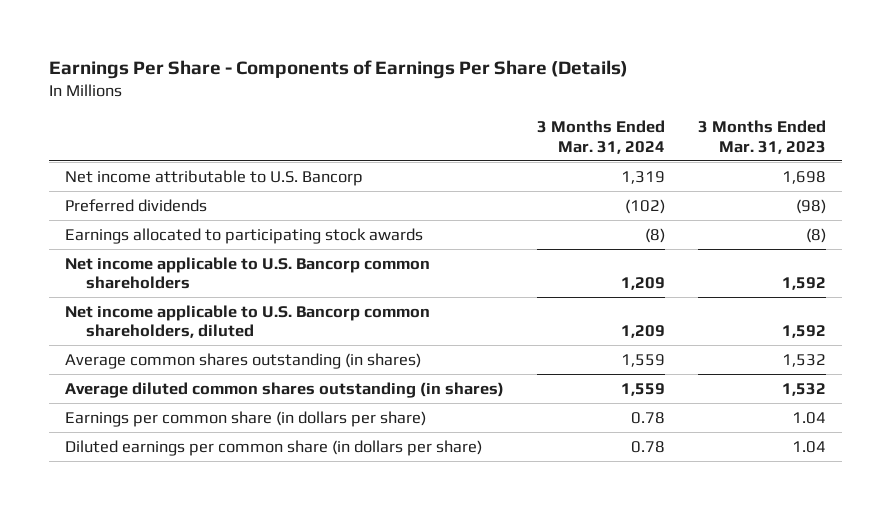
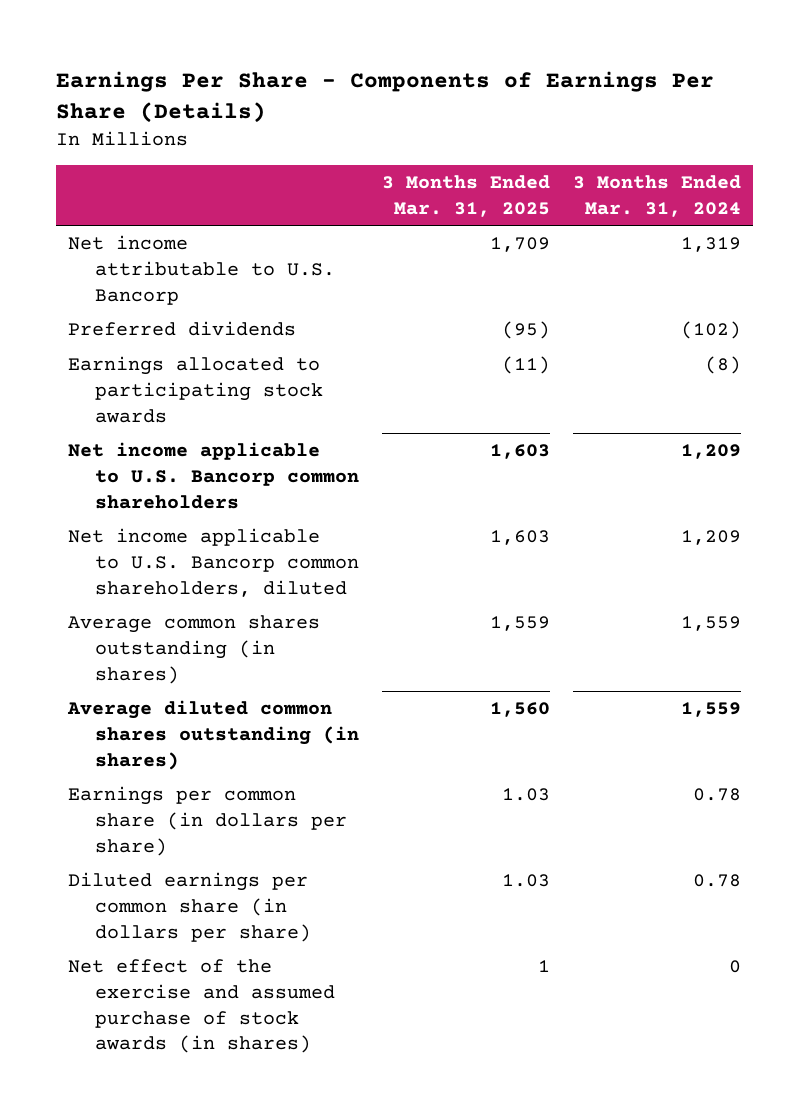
[697,120,826,154] 3 Months Ended Mar. 31, 2023 -> none
none -> [382,175,551,217] 3 Months Ended Mar. 31, 2025
none -> [68,959,336,1054] Net effect of the exercise and assumed purchase of stock awards (in shares)

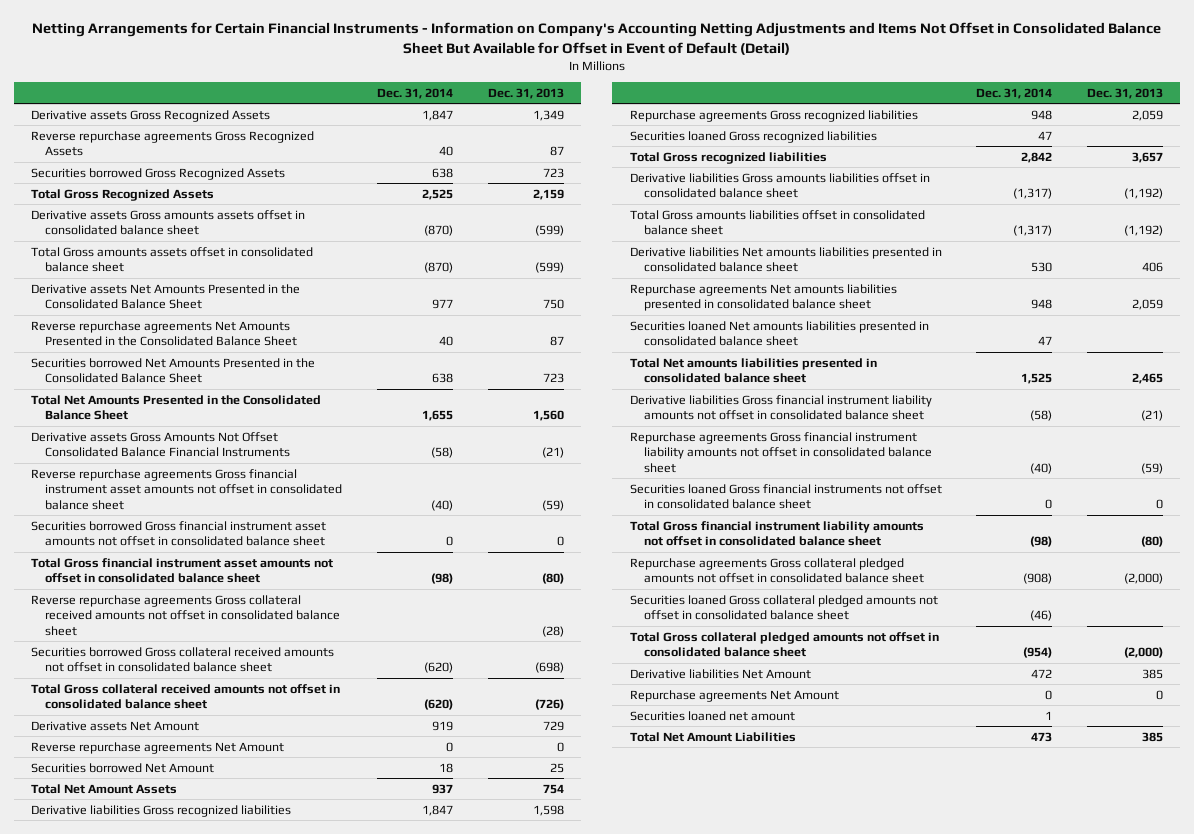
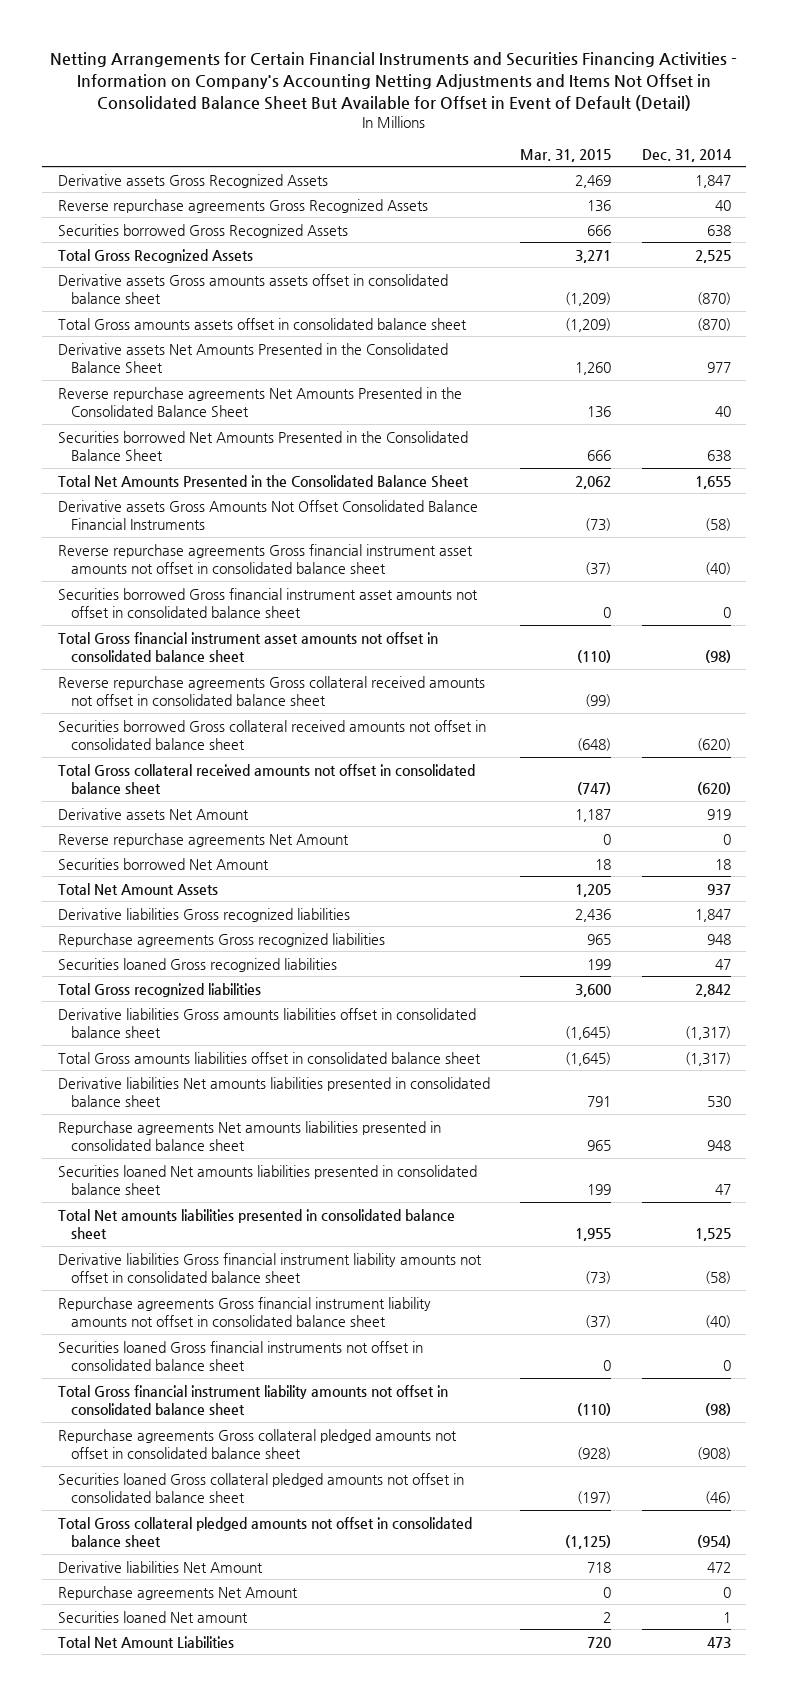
[31,22,1161,55] Netting Arrangements for Certain Financial Instruments - Information on Company's Accounting Netting Adjustments and Items Not Offset in Consolidated Balance Sheet But Available for Offset in Event of Default (Detail) -> [50,52,738,111] Netting Arrangements for Certain Financial Instruments and Securities Financing Activities - Information on Company's Accounting Netting Adjustments and Items Not Offset in Consolidated Balance Sheet But Available for Offset in Event of Default (Detail)
[487,87,564,99] Dec. 31, 2013 -> none
none -> [520,148,612,162] Mar. 31, 2015
[629,710,795,721] Securities loaned net amount -> [57,1610,248,1623] Securities loaned Net amount

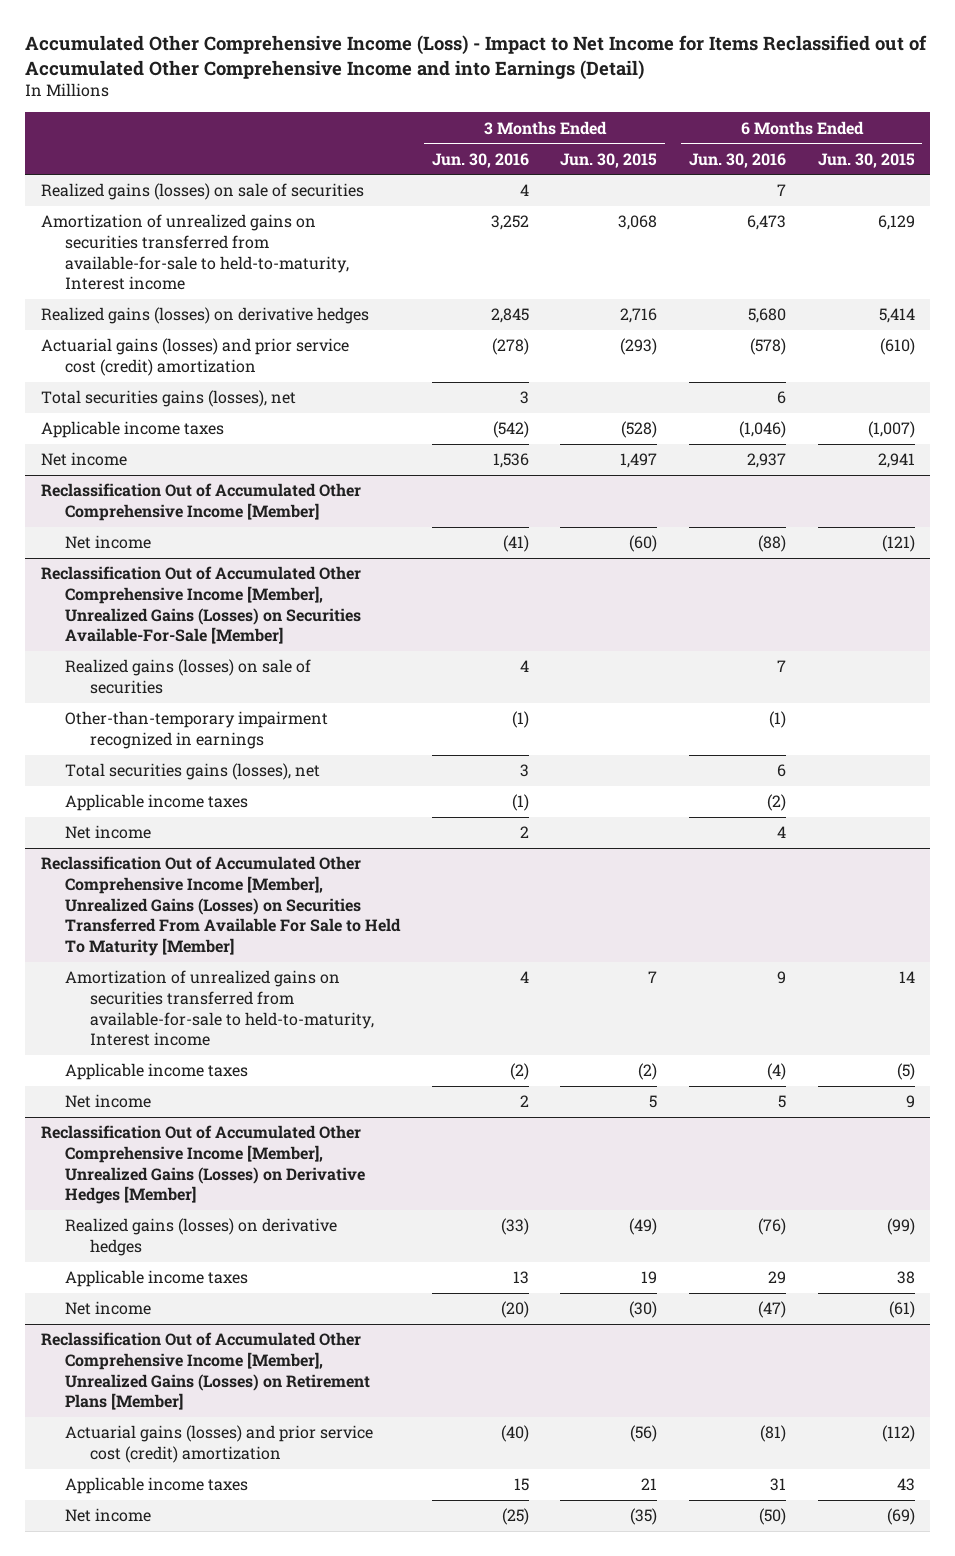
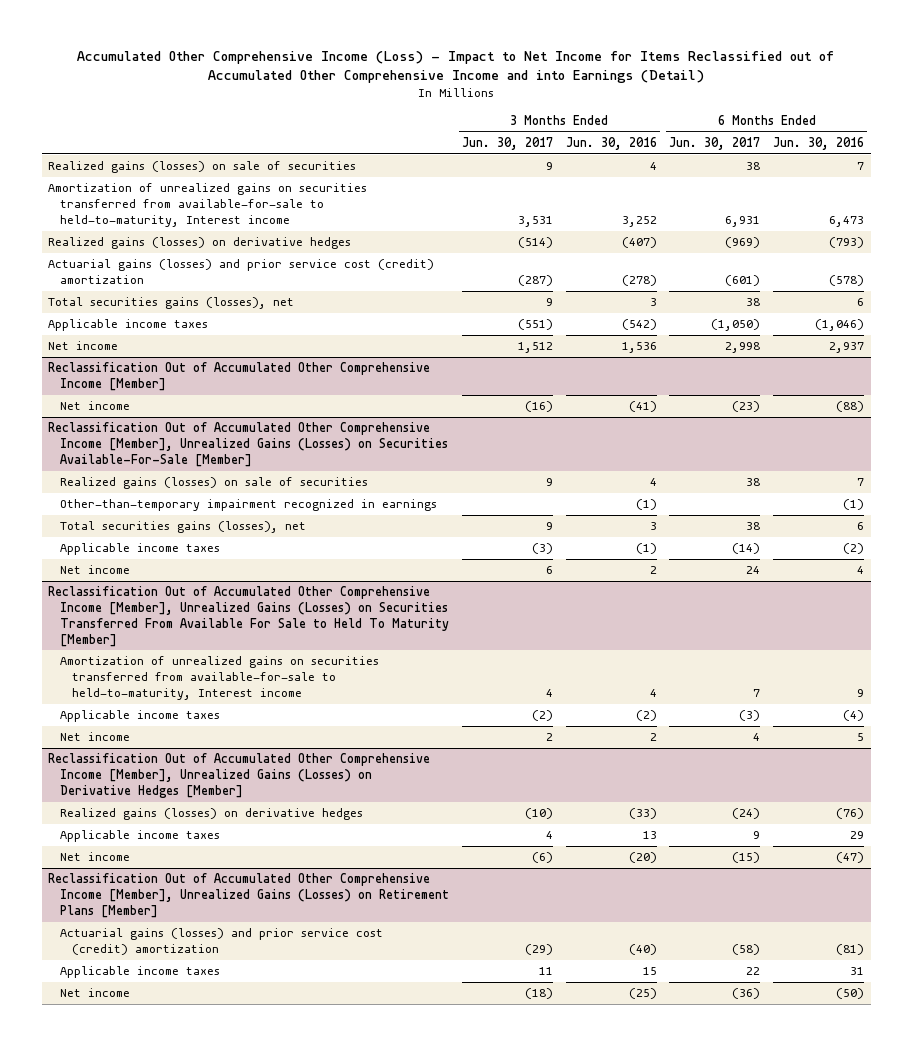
[560,152,658,168] Jun. 30, 2015 -> none
[817,152,915,168] Jun. 30, 2015 -> none
none -> [461,136,553,150] Jun. 30, 2017
none -> [669,136,761,150] Jun. 30, 2017
[490,308,529,324] 2,845 -> [621,237,657,249] (407)
[747,308,786,324] 5,680 -> [829,237,865,249] (793)

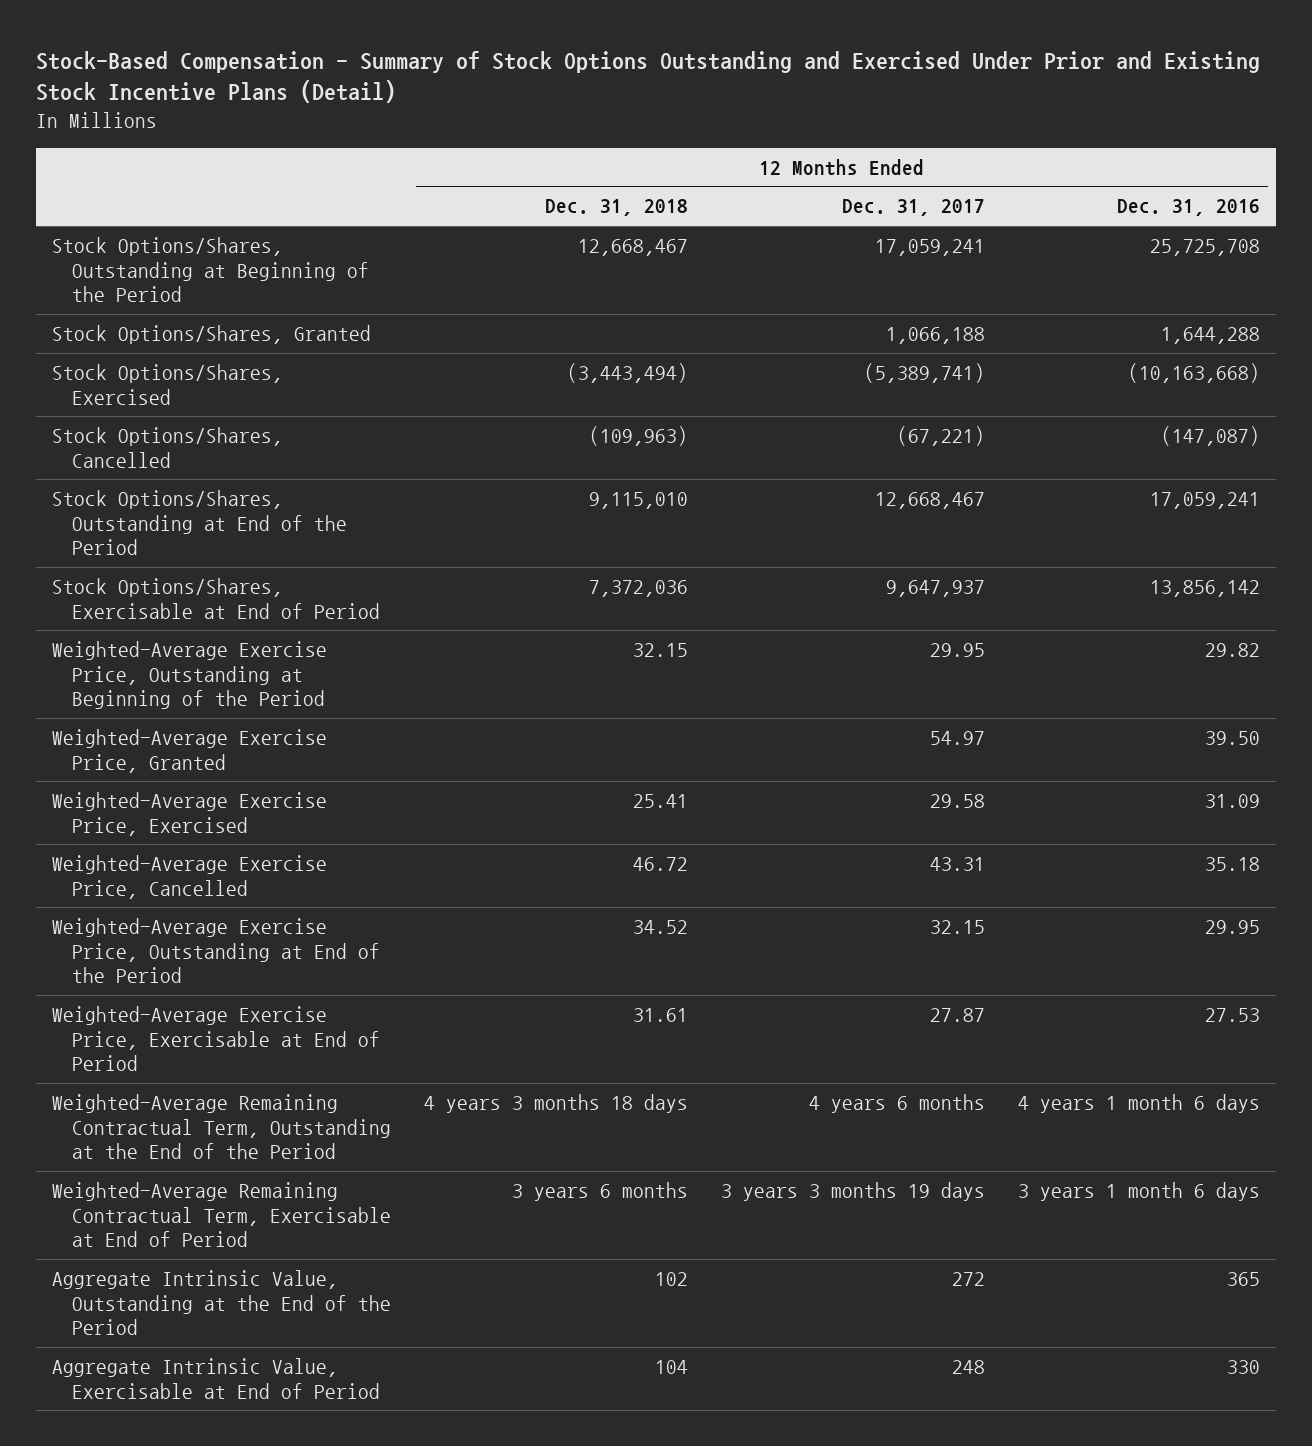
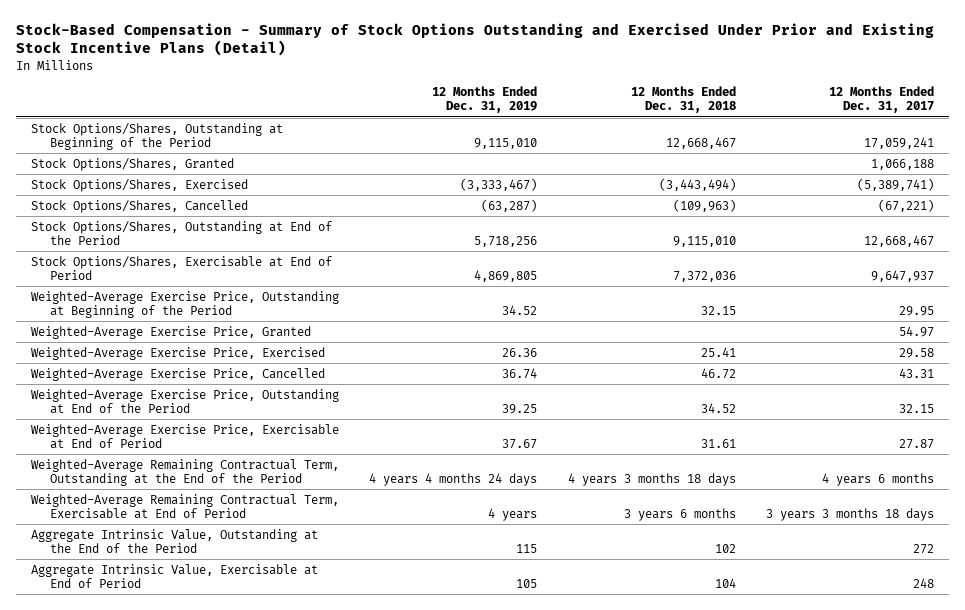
[1116,199,1260,217] Dec. 31, 2016 -> none
none -> [432,86,538,114] 12 Months Ended Dec. 31, 2019
[720,1181,985,1201] 3 years 3 months 19 days -> [765,507,934,521] 3 years 3 months 18 days

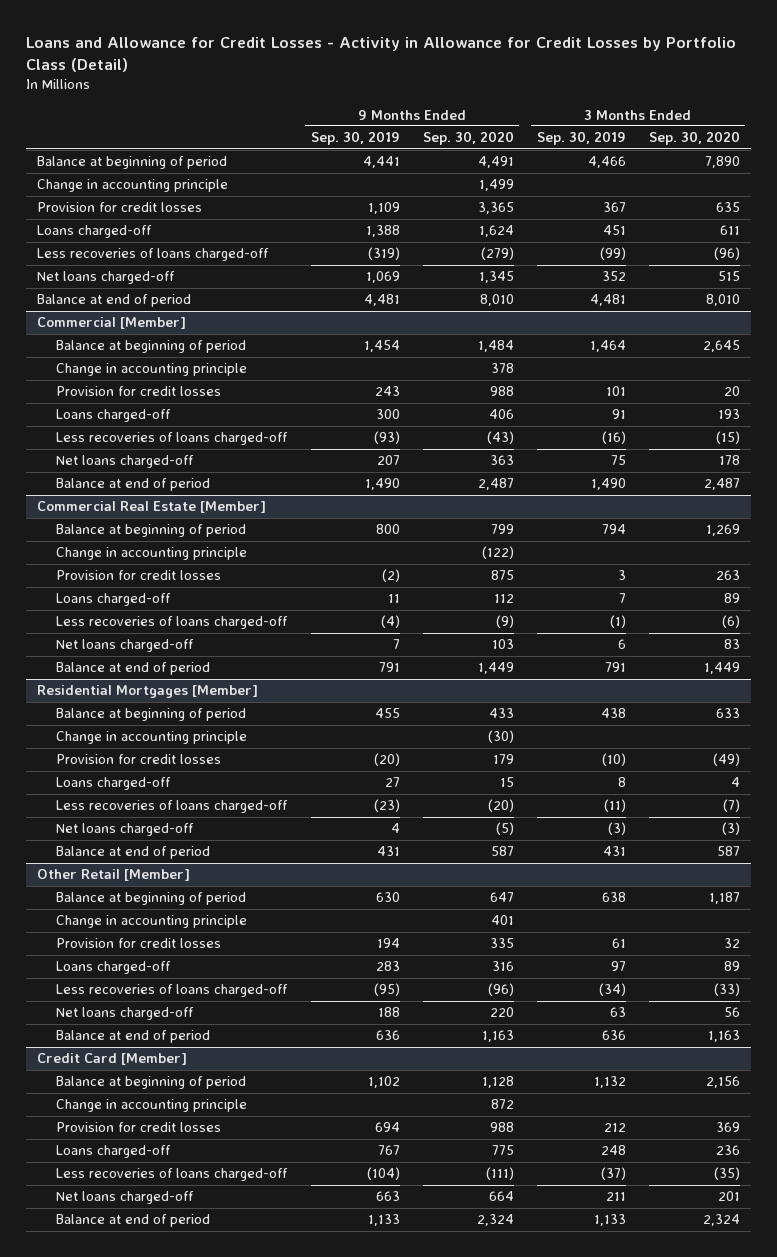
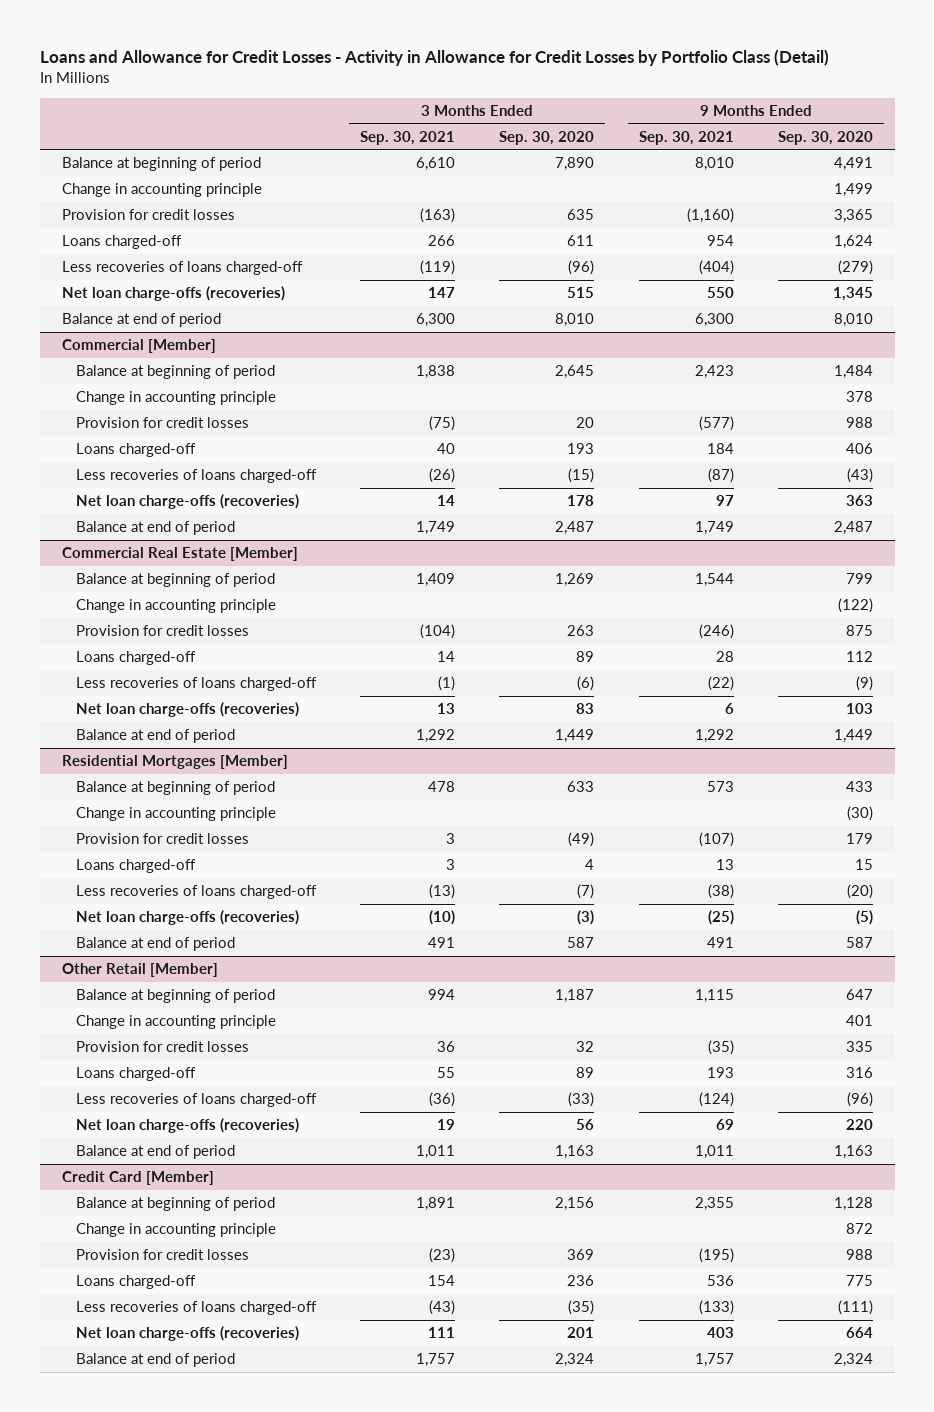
[310,131,400,146] Sep. 30, 2019 -> none
[536,131,626,146] Sep. 30, 2019 -> none
none -> [360,130,456,145] Sep. 30, 2021
none -> [638,130,734,145] Sep. 30, 2021
[37,271,176,285] Net loans charged-off -> [61,286,285,302] Net loan charge-offs (recoveries)
[56,455,195,469] Net loans charged-off -> [76,494,300,510] Net loan charge-offs (recoveries)
[56,639,195,653] Net loans charged-off -> [76,702,300,718] Net loan charge-offs (recoveries)
[56,823,195,837] Net loans charged-off -> [76,910,300,926] Net loan charge-offs (recoveries)
[56,1007,195,1021] Net loans charged-off -> [76,1118,300,1134] Net loan charge-offs (recoveries)
[56,1191,195,1205] Net loans charged-off -> [76,1326,300,1342] Net loan charge-offs (recoveries)

